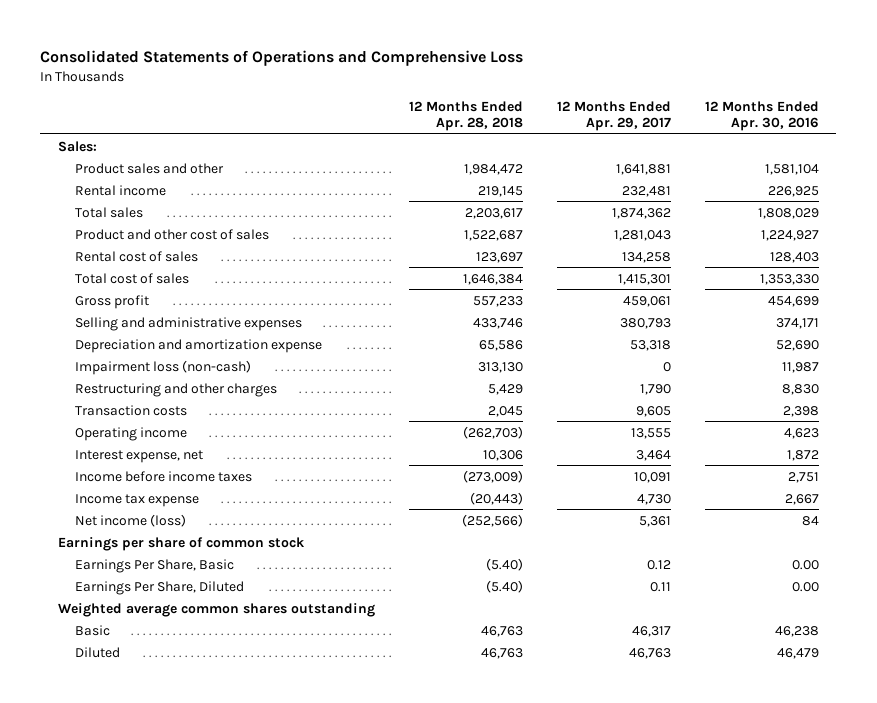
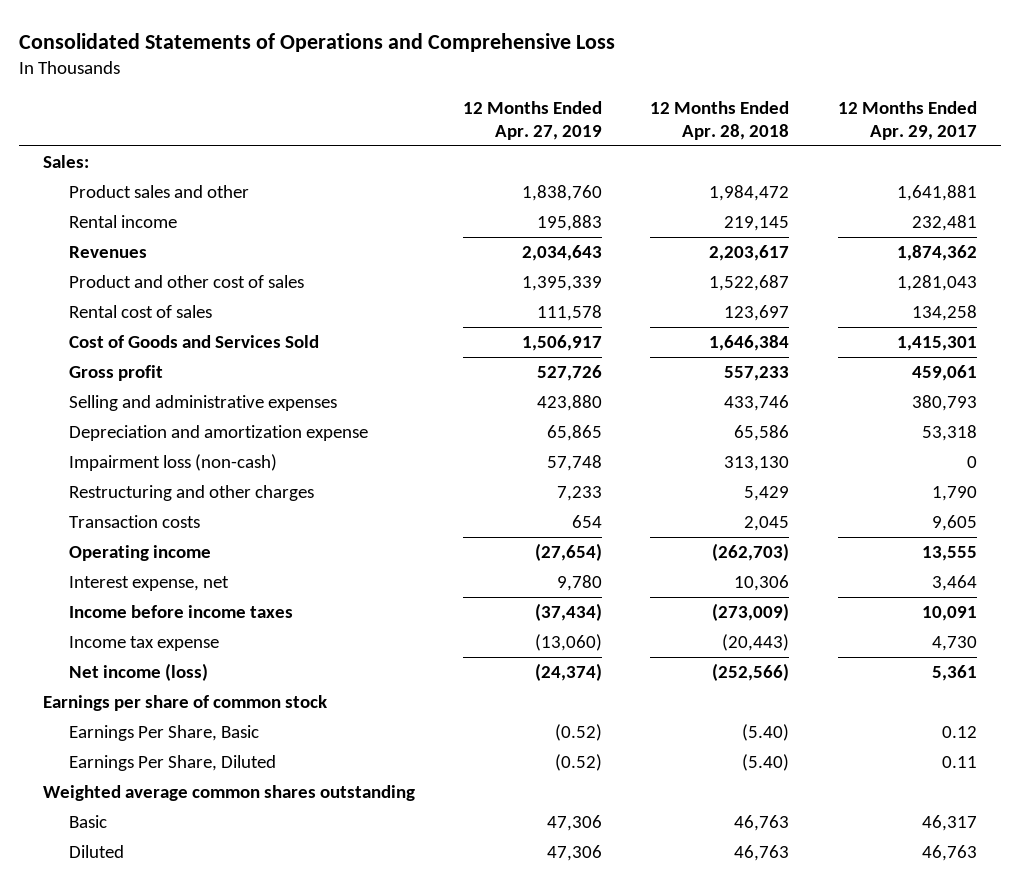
[705,100,820,132] 12 Months Ended Apr. 30, 2016 -> none
none -> [463,101,603,141] 12 Months Ended Apr. 27, 2019
[75,206,144,218] Total sales -> [69,245,148,258] Revenues
[75,272,190,284] Total cost of sales -> [69,334,320,348] Cost of Goods and Services Sold

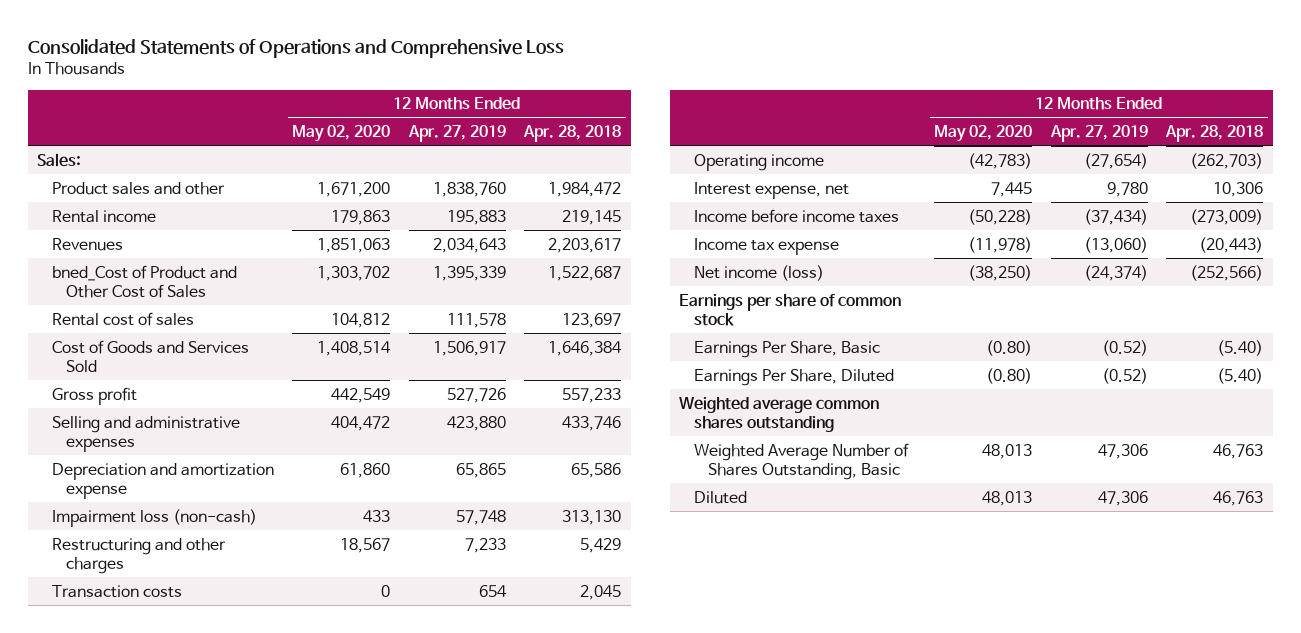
[837,101,977,141] 12 Months Ended Apr. 29, 2017 -> none
none -> [292,125,391,143] May 02, 2020
[69,274,305,288] Product and other cost of sales -> [51,264,237,298] bned_Cost of Product and Other Cost of Sales
[69,814,108,828] Basic -> [693,442,909,480] Weighted Average Number of Shares Outstanding, Basic

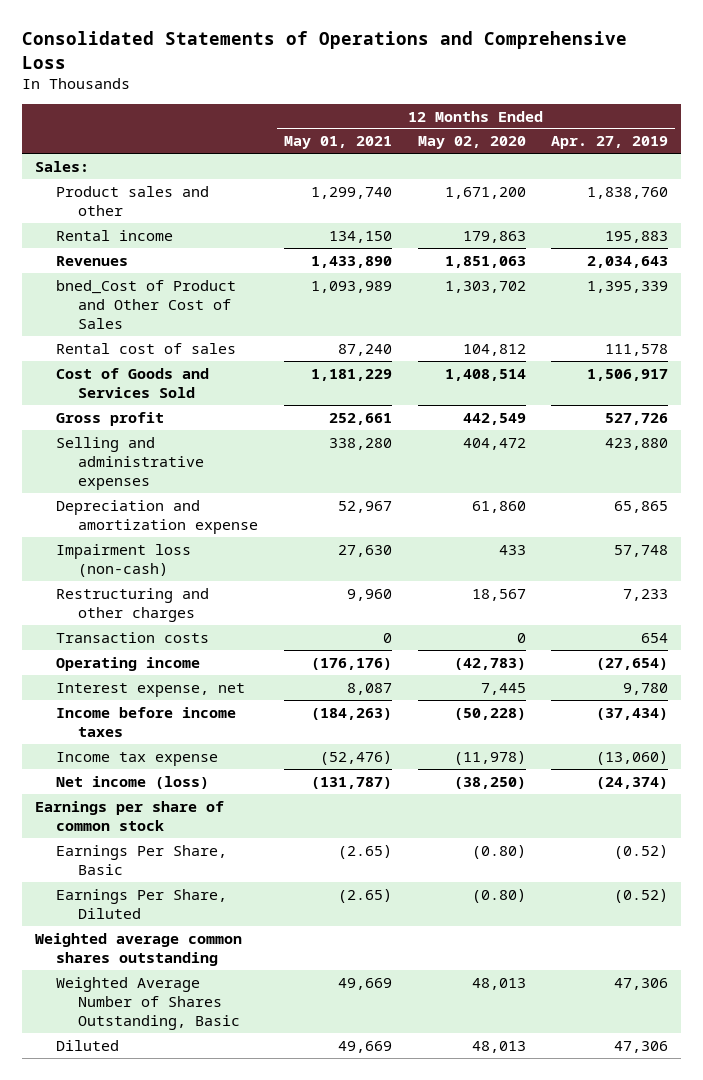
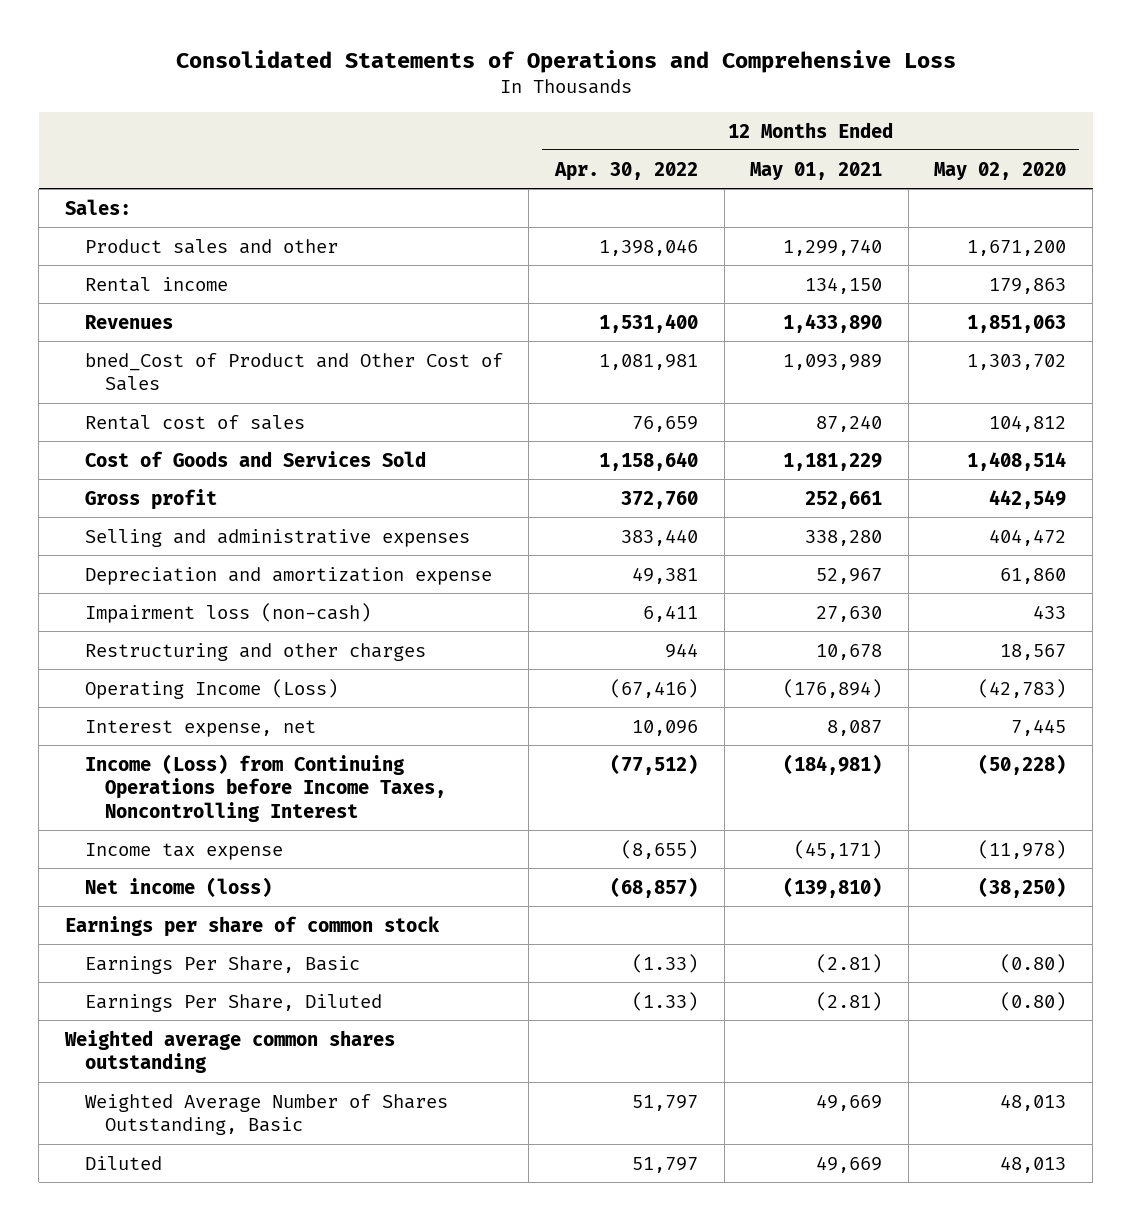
[551,136,669,150] Apr. 27, 2019 -> none
none -> [554,161,699,181] Apr. 30, 2022
[56,631,210,643] Transaction costs -> none
[346,588,392,601] 9,960 -> [816,643,883,660] 10,678
[56,656,201,671] Operating income -> [84,678,338,699] Operating Income (Loss)
[310,657,392,670] (176,176) -> [783,678,883,698] (176,894)
[56,706,237,737] Income before income taxes -> none
none -> [84,753,446,822] Income (Loss) from Continuing Operations before Income Taxes, Noncontrolling Interest
[319,750,392,765] (52,476) -> [794,839,883,859] (45,171)
[310,776,392,789] (131,787) -> [783,876,883,898] (139,810)
[337,844,392,859] (2.65) -> [816,953,883,973] (2.81)
[337,888,392,903] (2.65) -> [816,991,883,1011] (2.81)

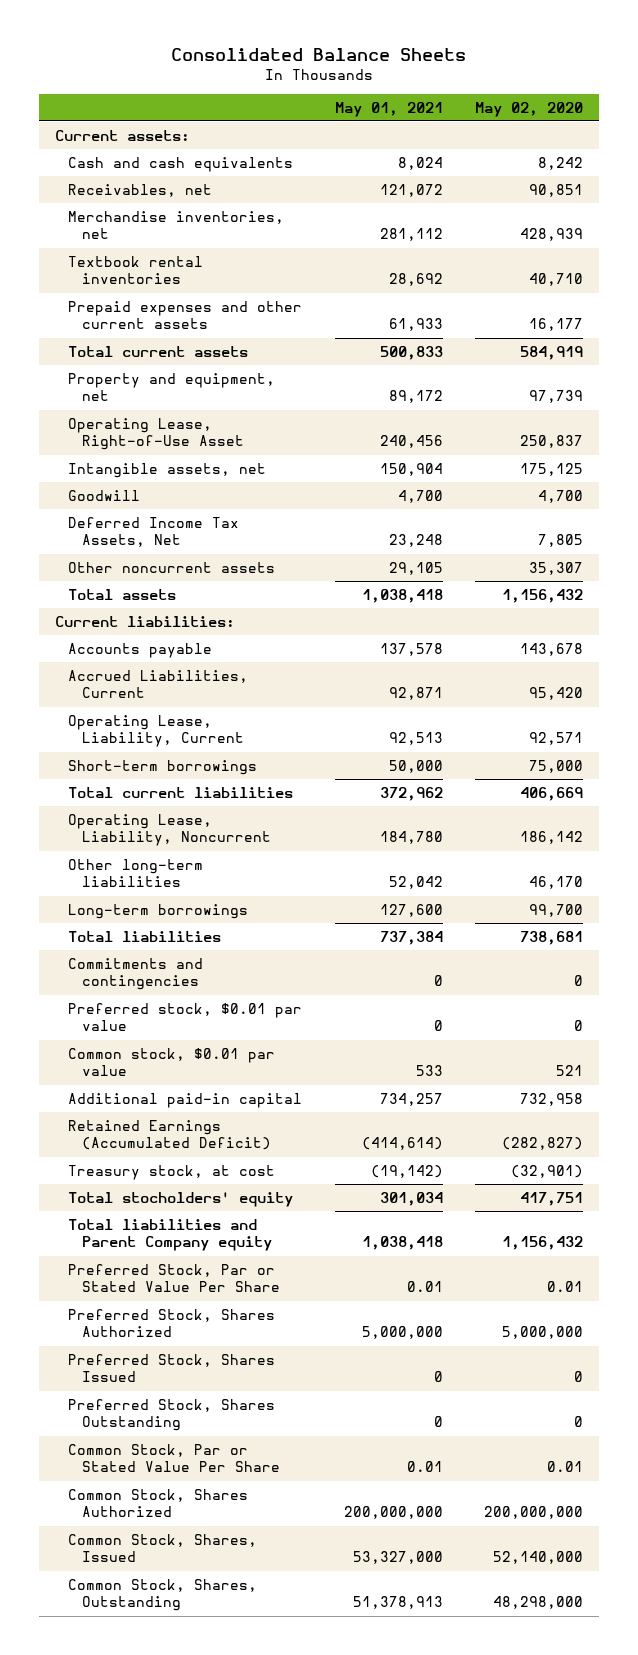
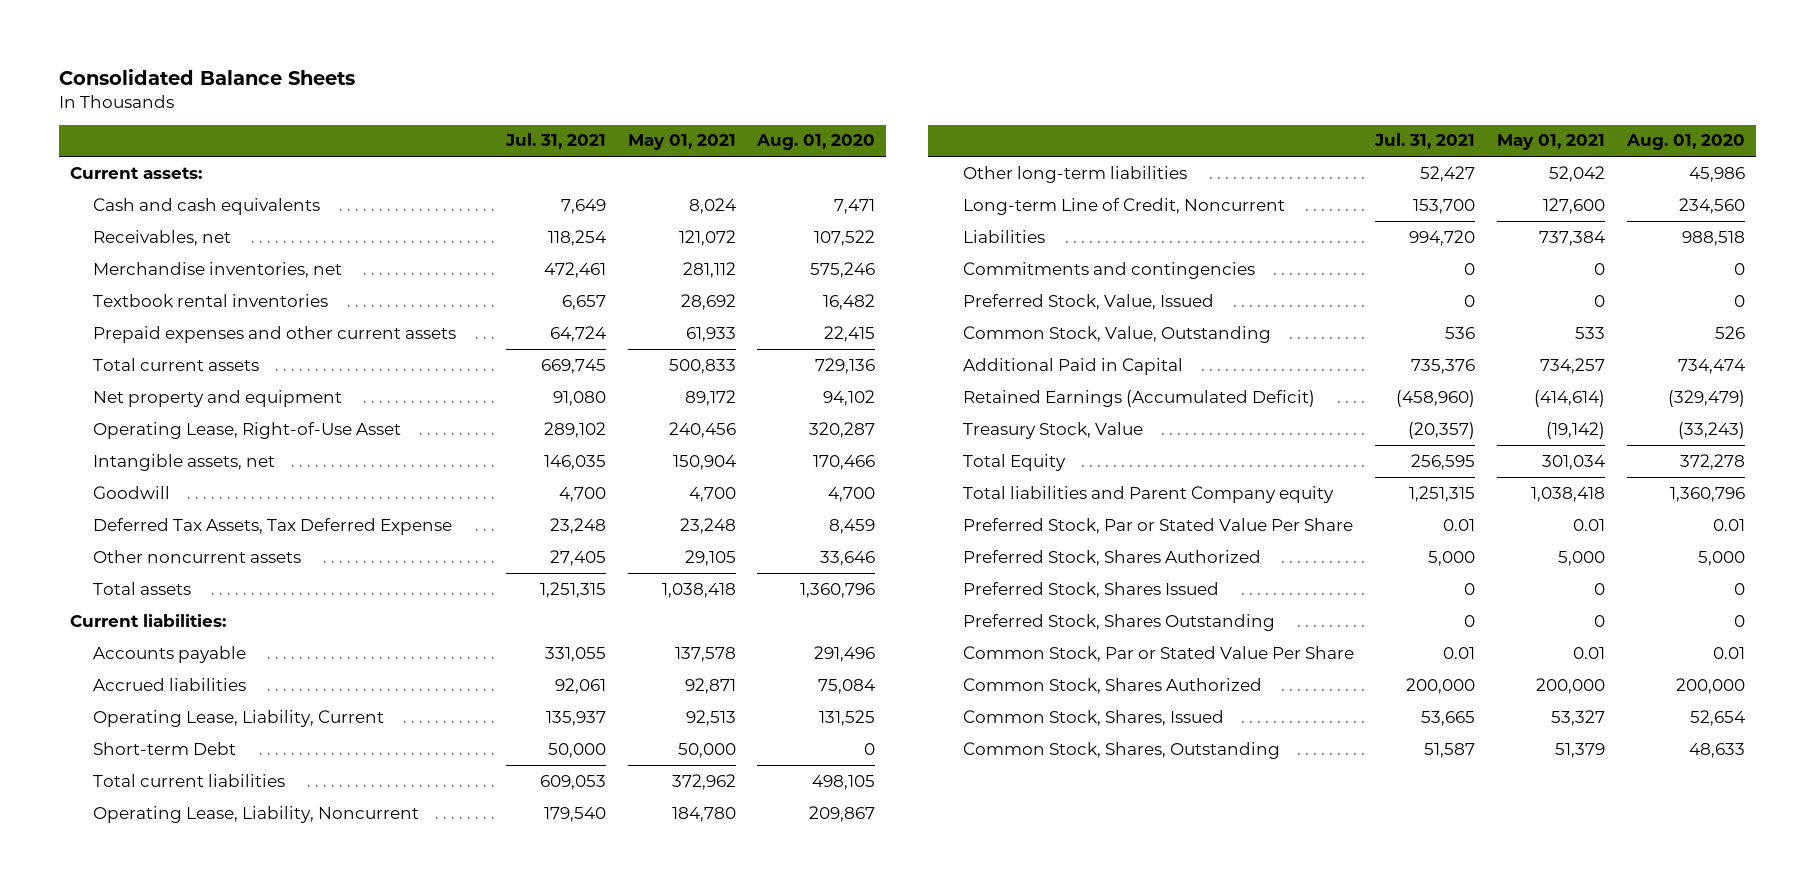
[475,101,584,117] May 02, 2020 -> none
none -> [504,133,606,150] Jul. 31, 2021
none -> [756,134,876,151] Aug. 01, 2020
[68,372,276,402] Property and equipment, net -> [93,389,343,407] Net property and equipment
[68,516,240,548] Deferred Income Tax Assets, Net -> [93,517,453,535] Deferred Tax Assets, Tax Deferred Expense
[68,669,249,699] Accrued Liabilities, Current -> [93,677,247,691] Accrued liabilities
[68,759,258,775] Short-term borrowings -> [93,741,237,755] Short-term Debt
[68,903,249,919] Long-term borrowings -> [962,197,1285,215] Long-term Line of Credit, Noncurrent
[68,930,222,942] Total liabilities -> [962,229,1045,243] Liabilities
[68,1002,303,1032] Preferred stock, $0.01 par value -> [962,293,1214,310] Preferred Stock, Value, Issued
[68,1047,276,1077] Common stock, $0.01 par value -> [962,325,1271,343] Common Stock, Value, Outstanding
[68,1092,303,1108] Additional paid-in capital -> [962,357,1183,375] Additional Paid in Capital
[68,1164,276,1180] Treasury stock, at cost -> [962,421,1143,439] Treasury Stock, Value
[68,1191,294,1207] Total stocholders' equity -> [962,453,1066,471] Total Equity
[361,1326,443,1340] 5,000,000 -> [1558,550,1606,566] 5,000
[343,1506,443,1520] 200,000,000 -> [1536,677,1606,694] 200,000
[352,1551,443,1565] 53,327,000 -> [1551,709,1606,726] 53,327
[352,1596,443,1610] 51,378,913 -> [1555,742,1606,758] 51,379

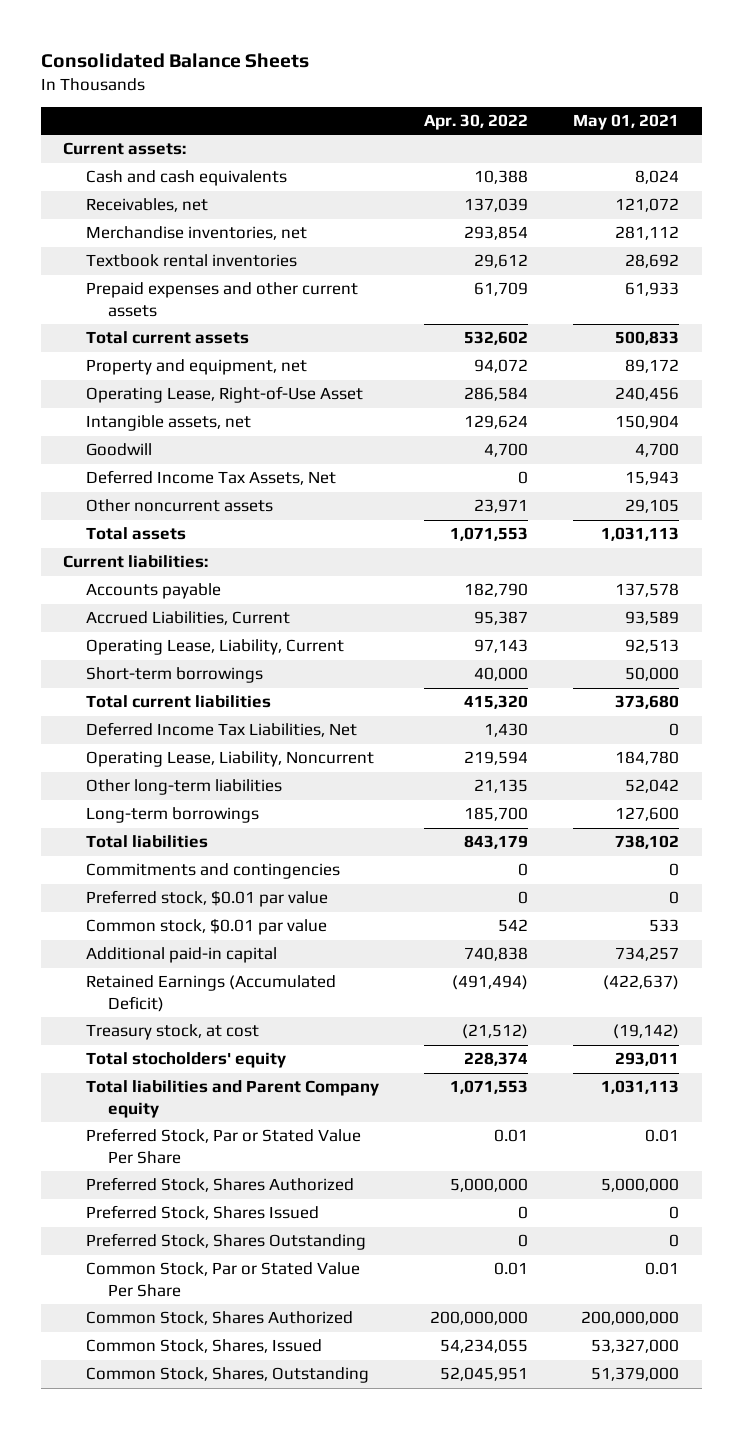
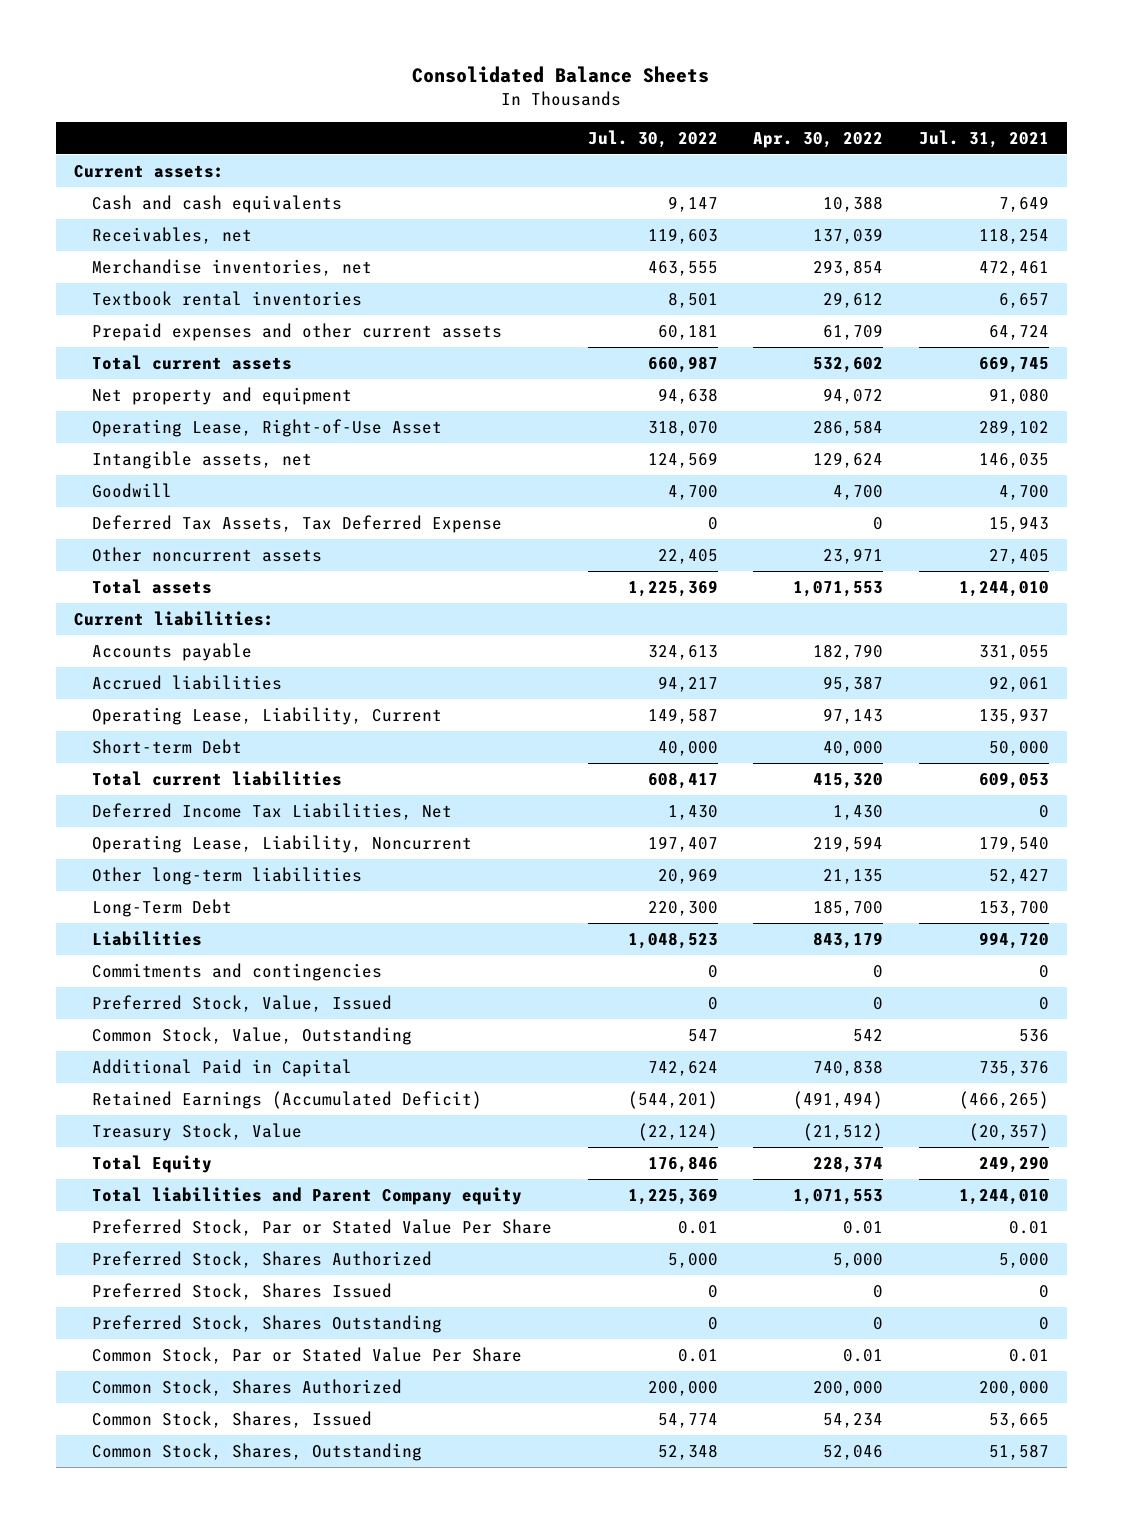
[573,113,680,130] May 01, 2021 -> none
none -> [587,129,718,148] Jul. 30, 2022
none -> [919,129,1050,148] Jul. 31, 2021
[85,359,307,376] Property and equipment, net -> [92,386,353,405] Net property and equipment
[85,470,336,486] Deferred Income Tax Assets, Net -> [92,514,503,533] Deferred Tax Assets, Tax Deferred Expense
[85,611,290,626] Accrued Liabilities, Current -> [92,674,283,690] Accrued liabilities
[85,667,263,684] Short-term borrowings -> [92,738,243,754] Short-term Debt
[85,807,259,824] Long-term borrowings -> [92,898,233,917] Long-Term Debt
[85,835,208,849] Total liabilities -> [92,930,203,946] Liabilities
[85,890,328,908] Preferred stock, $0.01 par value -> [92,994,393,1012] Preferred Stock, Value, Issued
[85,918,327,936] Common stock, $0.01 par value -> [92,1026,413,1045] Common Stock, Value, Outstanding
[85,947,277,964] Additional paid-in capital -> [92,1058,353,1077] Additional Paid in Capital
[85,1024,259,1041] Treasury stock, at cost -> [92,1122,303,1141] Treasury Stock, Value
[85,1052,286,1069] Total stocholders' equity -> [92,1154,213,1173] Total Equity
[449,1178,528,1193] 5,000,000 -> [833,1252,884,1268] 5,000
[429,1311,528,1326] 200,000,000 -> [813,1380,884,1396] 200,000
[439,1339,528,1354] 54,234,055 -> [823,1412,884,1428] 54,234
[439,1367,528,1382] 52,045,951 -> [823,1444,884,1460] 52,046

